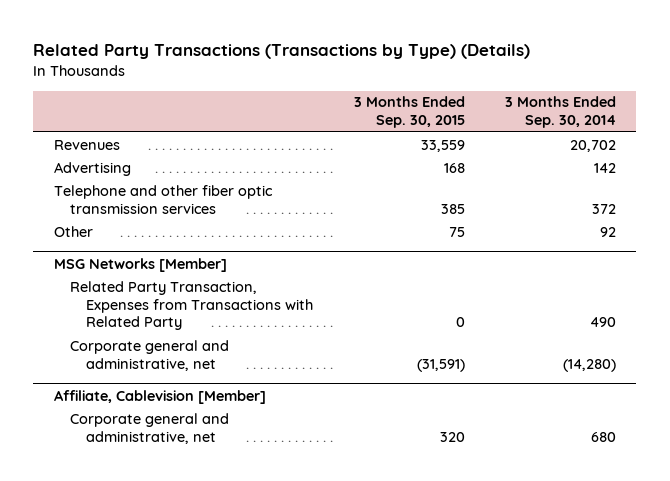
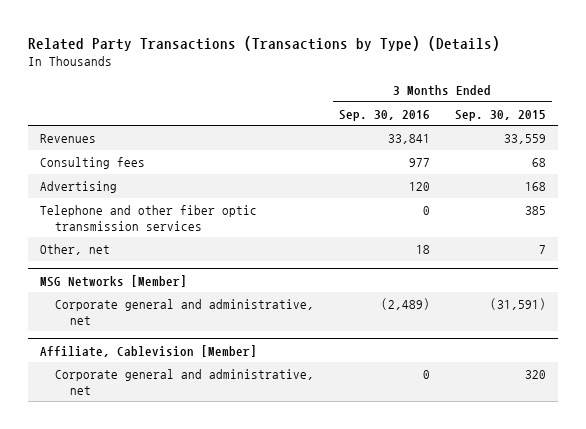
[505,96,617,129] 3 Months Ended Sep. 30, 2014 -> none
none -> [338,109,430,121] Sep. 30, 2016
none -> [40,156,146,169] Consulting fees
[53,225,93,237] Other -> [40,243,111,255] Other, net
[448,226,465,237] 75 -> [538,244,546,254] 7
[69,280,314,331] Related Party Transaction, Expenses from Transactions with Related Party -> none

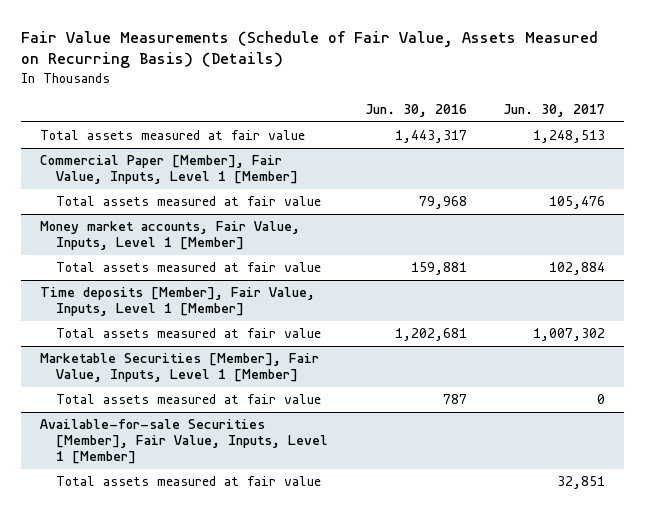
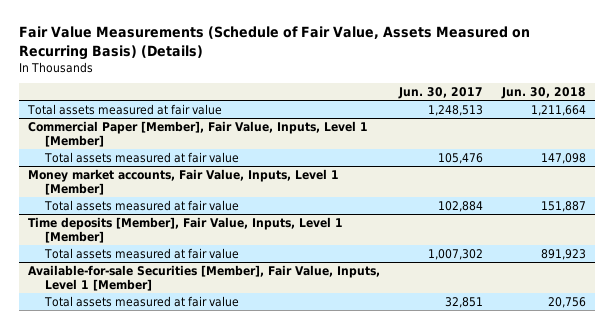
[364,104,467,118] Jun. 30, 2016 -> none
none -> [500,87,586,100] Jun. 30, 2018
[39,353,319,383] Marketable Securities [Member], Fair Value, Inputs, Level 1 [Member] -> none
[55,394,321,405] Total assets measured at fair value -> none

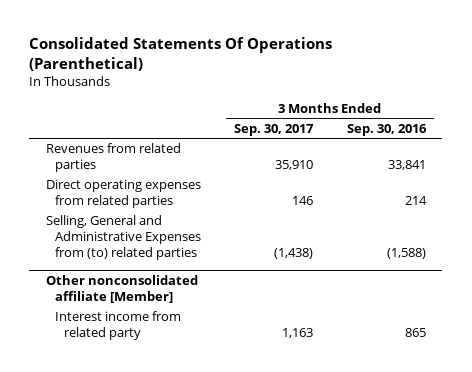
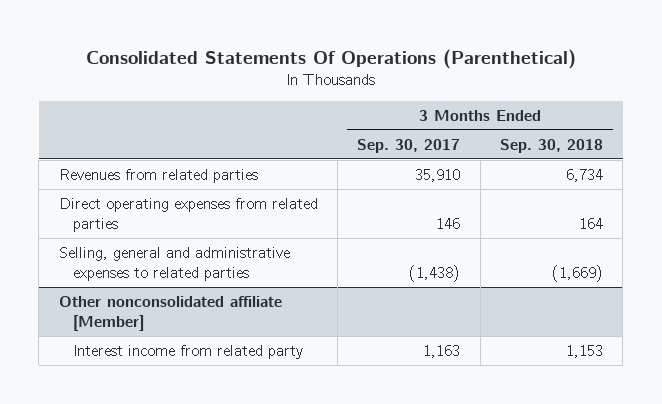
[346,123,427,136] Sep. 30, 2016 -> none
none -> [500,138,604,153] Sep. 30, 2018
[45,215,202,261] Selling, General and Administrative Expenses from (to) related parties -> [58,246,290,282] Selling, general and administrative expenses to related parties

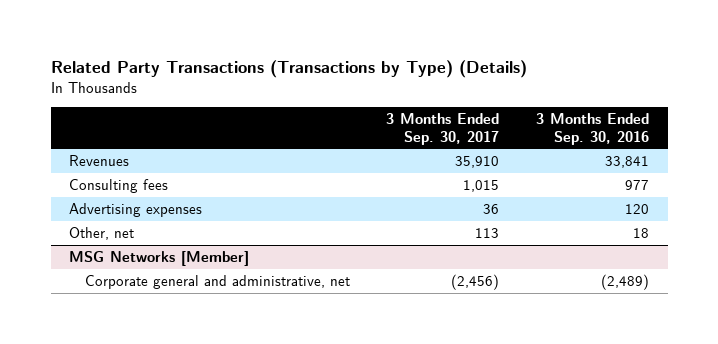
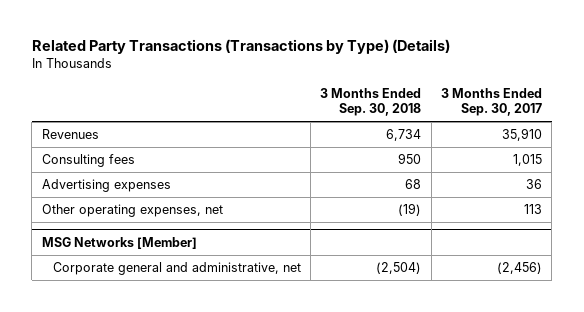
[536,112,650,145] 3 Months Ended Sep. 30, 2016 -> none
none -> [320,87,422,117] 3 Months Ended Sep. 30, 2018
[68,226,134,240] Other, net -> [41,203,223,217] Other operating expenses, net

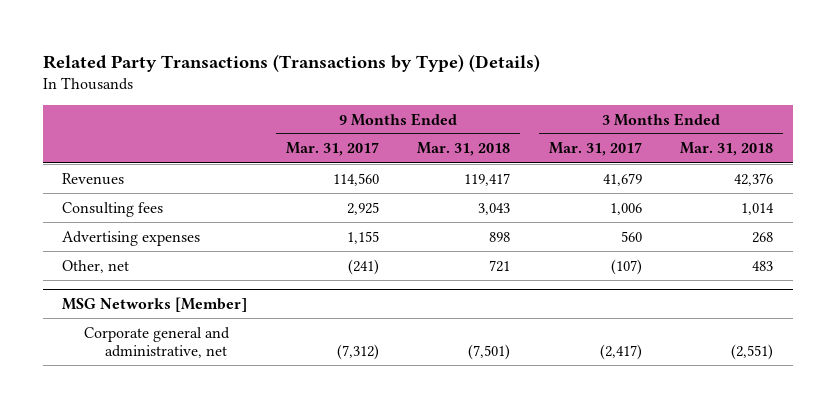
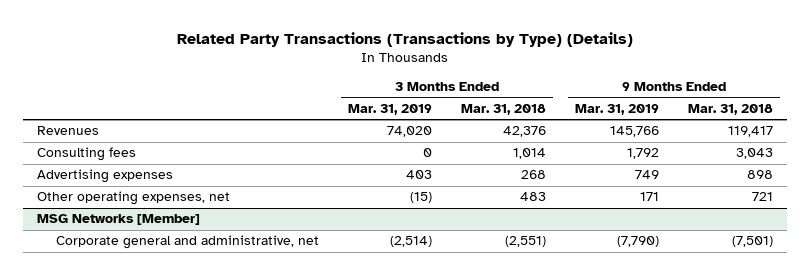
[285,142,379,157] Mar. 31, 2017 -> none
[548,142,642,157] Mar. 31, 2017 -> none
none -> [348,104,433,116] Mar. 31, 2019
none -> [574,104,659,116] Mar. 31, 2019
[62,259,130,273] Other, net -> [37,191,231,206] Other operating expenses, net

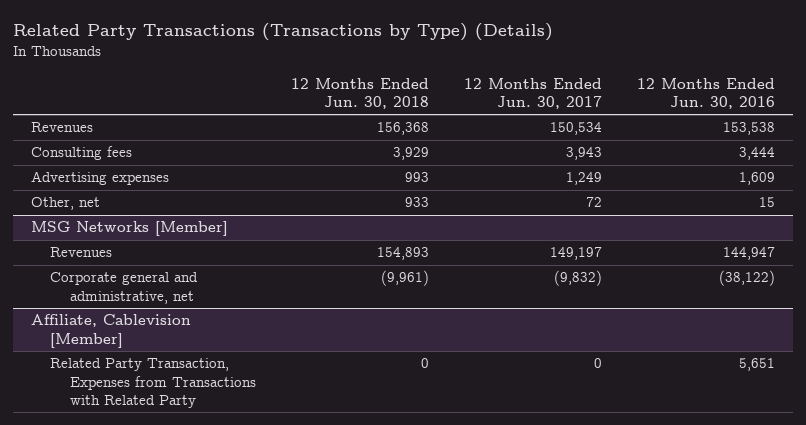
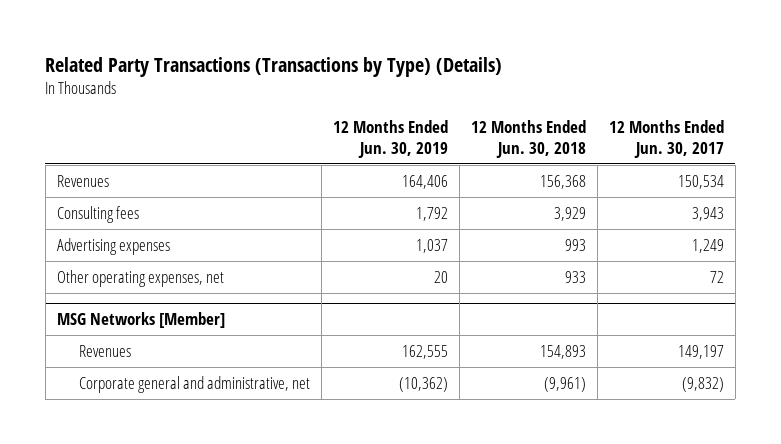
[637,77,776,109] 12 Months Ended Jun. 30, 2016 -> none
none -> [332,120,448,158] 12 Months Ended Jun. 30, 2019
[30,197,100,211] Other, net -> [56,269,224,287] Other operating expenses, net
[30,314,191,348] Affiliate, Cablevision [Member] -> none
[50,358,256,408] Related Party Transaction, Expenses from Transactions with Related Party -> none

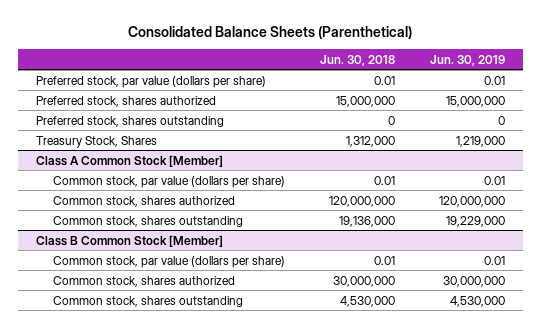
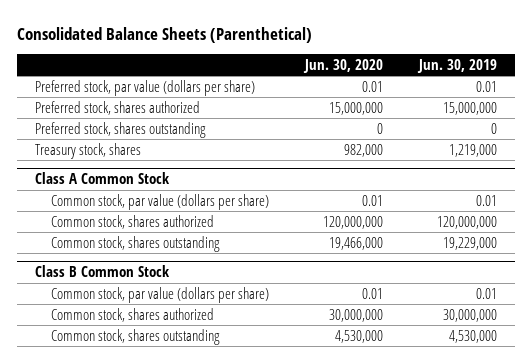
[320,54,396,66] Jun. 30, 2018 -> none
none -> [302,58,383,73] Jun. 30, 2020
[35,135,157,148] Treasury Stock, Shares -> [35,142,142,159] Treasury stock, shares
[35,154,223,167] Class A Common Stock [Member] -> [35,172,171,185] Class A Common Stock
[35,234,223,247] Class B Common Stock [Member] -> [35,265,171,278] Class B Common Stock

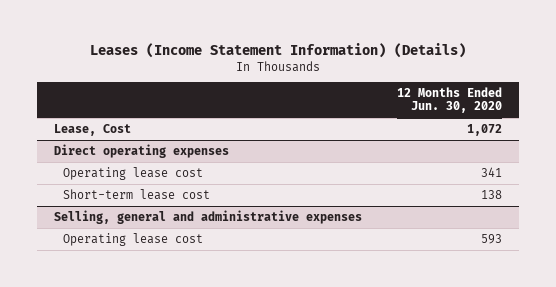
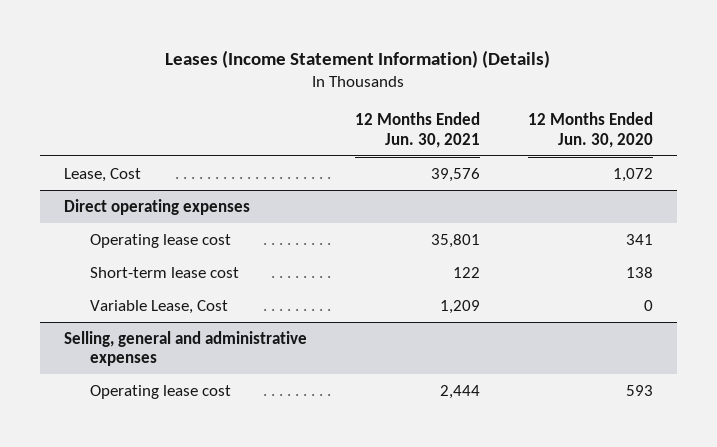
none -> [354,112,480,148] 12 Months Ended Jun. 30, 2021
none -> [89,299,228,314] Variable Lease, Cost

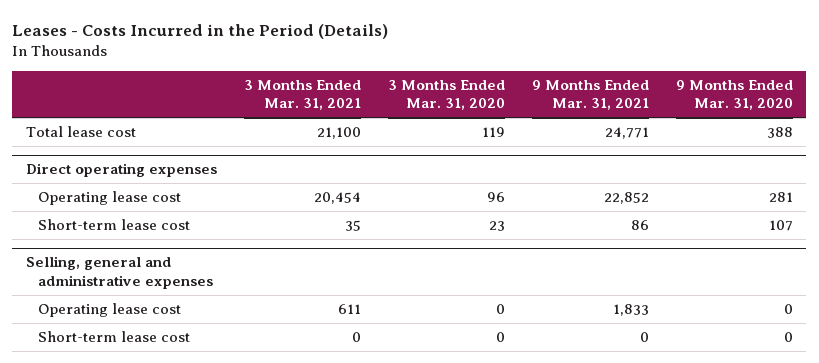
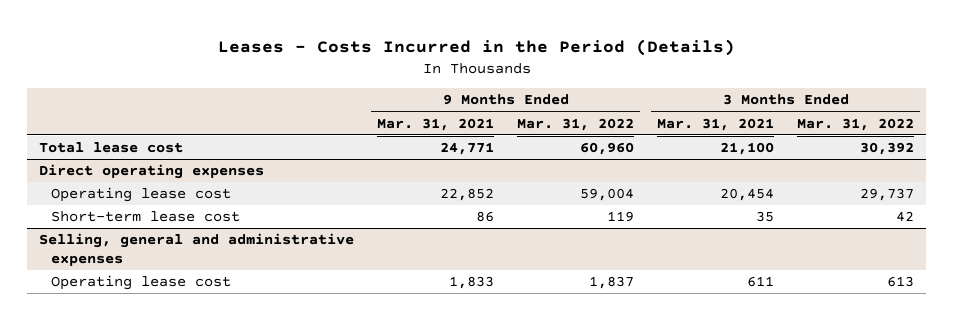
[387,79,505,111] 3 Months Ended Mar. 31, 2020 -> none
[675,79,793,111] 9 Months Ended Mar. 31, 2020 -> none
none -> [517,117,635,131] Mar. 31, 2022
none -> [797,117,915,131] Mar. 31, 2022
[37,331,190,343] Short-term lease cost -> none

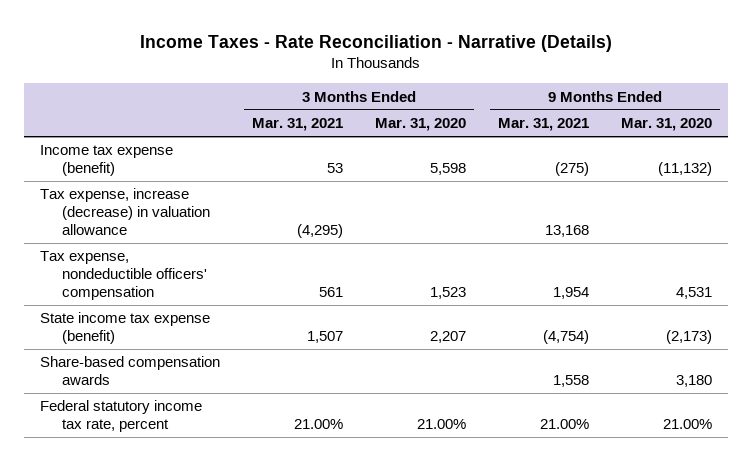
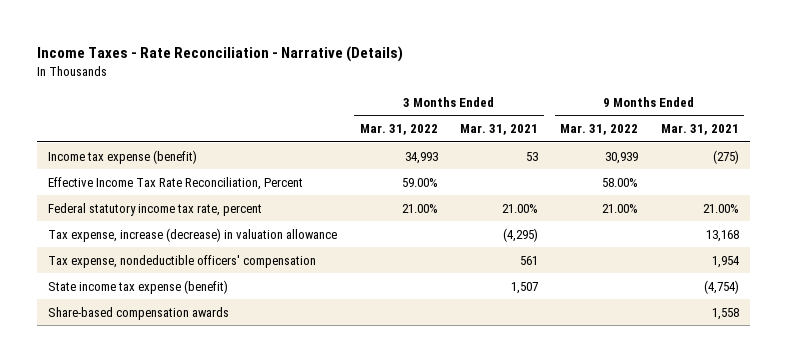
[375,118,467,132] Mar. 31, 2020 -> none
[621,118,713,132] Mar. 31, 2020 -> none
none -> [359,124,438,136] Mar. 31, 2022
none -> [560,124,639,136] Mar. 31, 2022
none -> [48,176,304,190] Effective Income Tax Rate Reconciliation, Percent
[40,400,203,433] Federal statutory income tax rate, percent -> [48,202,263,216] Federal statutory income tax rate, percent

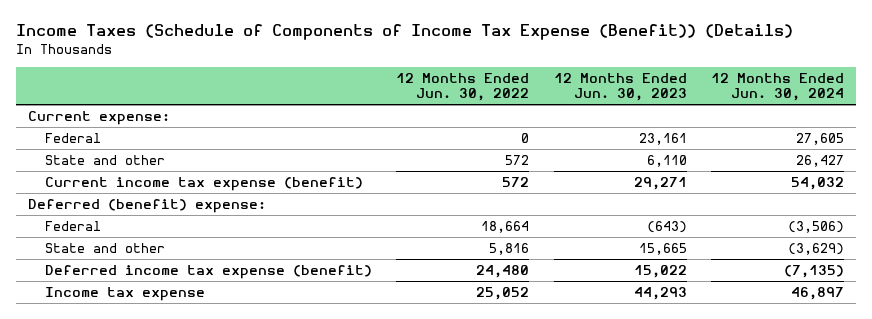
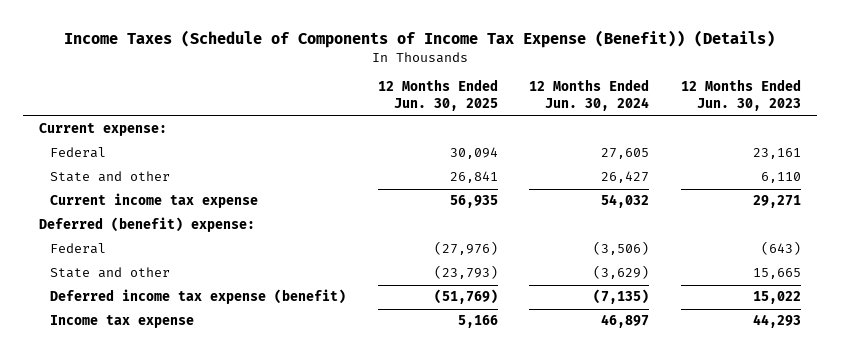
[396,72,530,102] 12 Months Ended Jun. 30, 2022 -> none
none -> [377,79,498,112] 12 Months Ended Jun. 30, 2025
[45,176,364,191] Current income tax expense (benefit) -> [49,193,258,209] Current income tax expense

